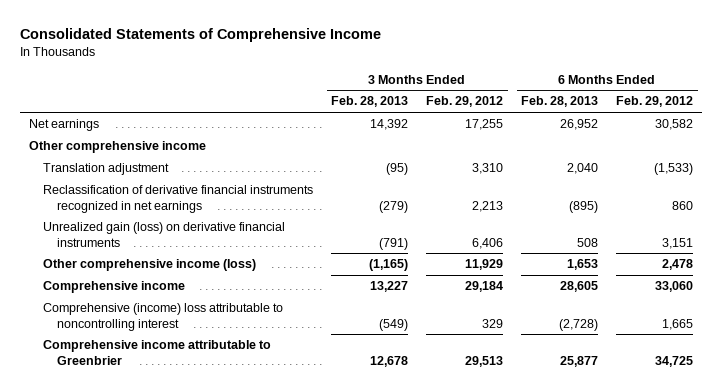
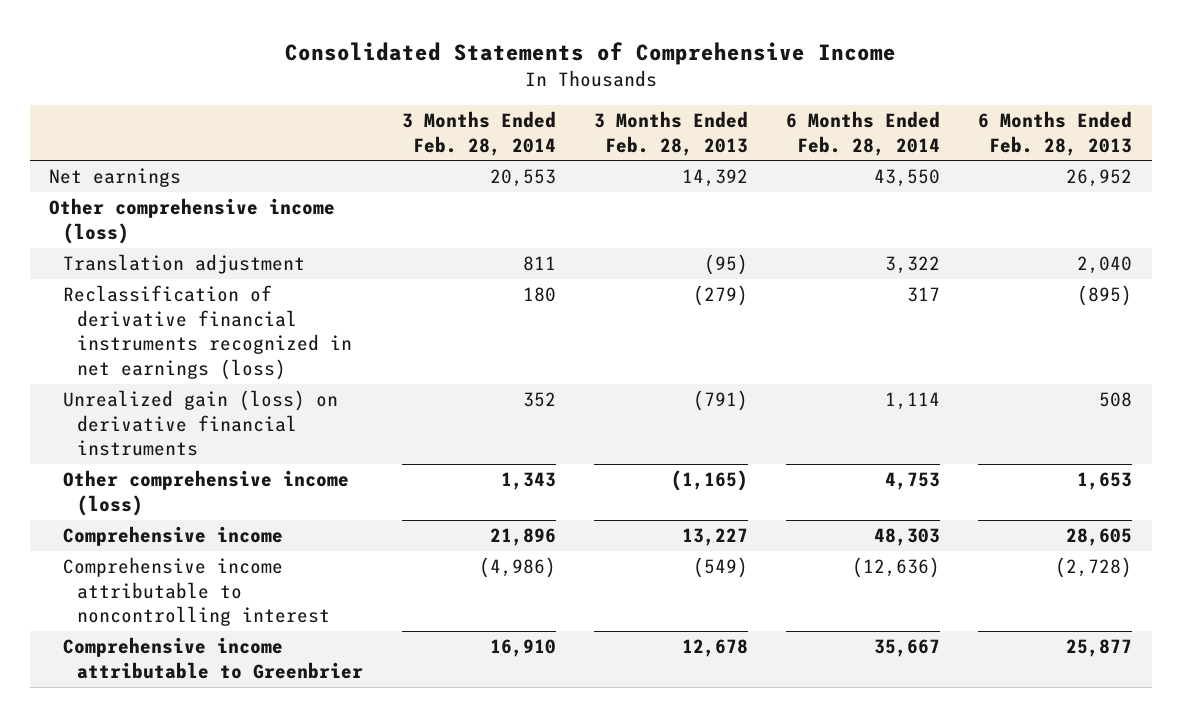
[426,96,504,108] Feb. 29, 2012 -> none
[616,96,694,108] Feb. 29, 2012 -> none
none -> [401,110,556,156] 3 Months Ended Feb. 28, 2014
none -> [786,110,941,156] 6 Months Ended Feb. 28, 2014
[28,141,206,154] Other comprehensive income -> [49,198,336,244] Other comprehensive income (loss)
[43,185,314,213] Reclassification of derivative financial instruments recognized in net earnings -> [63,285,353,380] Reclassification of derivative financial instruments recognized in net earnings (loss)
[43,303,284,331] Comprehensive (income) loss attributable to noncontrolling interest -> [63,557,331,627] Comprehensive income attributable to noncontrolling interest

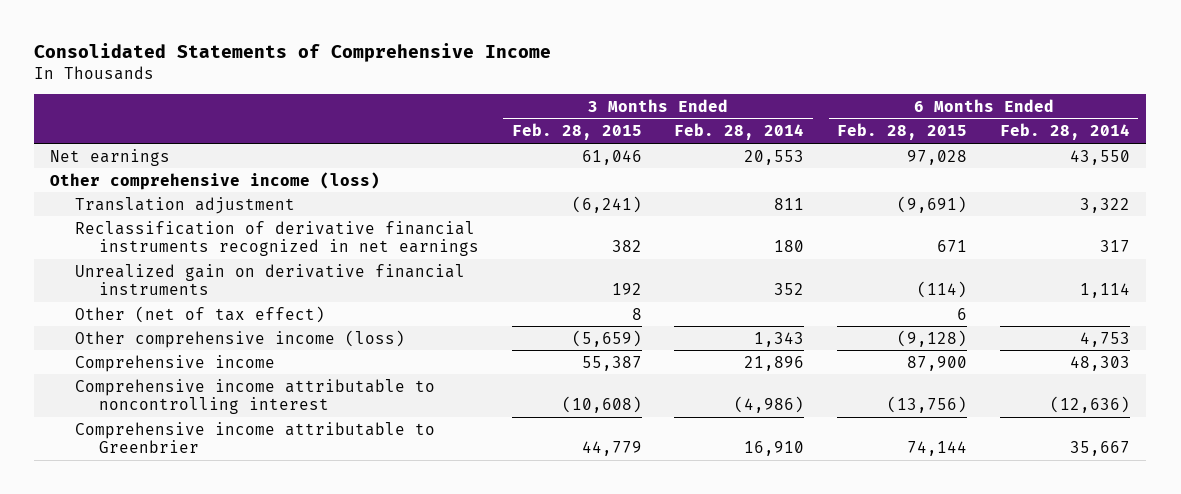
[593,110,748,156] 3 Months Ended Feb. 28, 2013 -> none
[978,110,1133,156] 6 Months Ended Feb. 28, 2013 -> none
none -> [511,123,642,141] Feb. 28, 2015
none -> [837,123,968,141] Feb. 28, 2015
[63,285,353,380] Reclassification of derivative financial instruments recognized in net earnings (loss) -> [74,220,479,256] Reclassification of derivative financial instruments recognized in net earnings
[63,390,339,457] Unrealized gain (loss) on derivative financial instruments -> [74,263,465,295] Unrealized gain on derivative financial instruments
none -> [74,305,325,323] Other (net of tax effect)

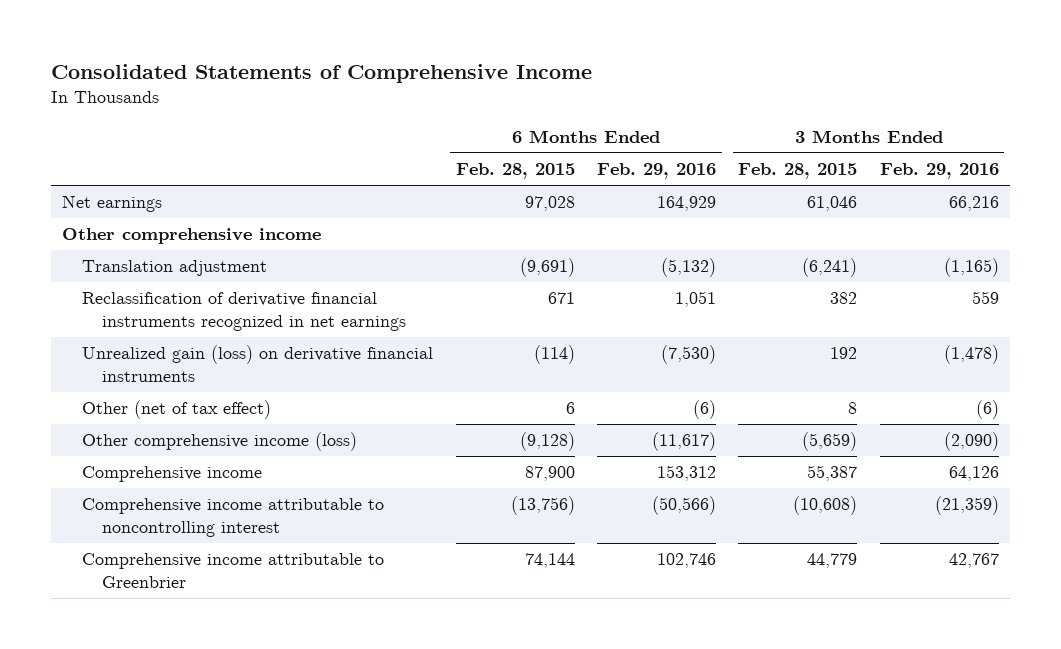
[674,123,805,141] Feb. 28, 2014 -> none
[1000,123,1131,141] Feb. 28, 2014 -> none
none -> [597,163,717,180] Feb. 29, 2016
none -> [879,163,999,180] Feb. 29, 2016
[50,171,381,190] Other comprehensive income (loss) -> [62,228,322,245] Other comprehensive income
[74,263,465,295] Unrealized gain on derivative financial instruments -> [82,345,434,383] Unrealized gain (loss) on derivative financial instruments

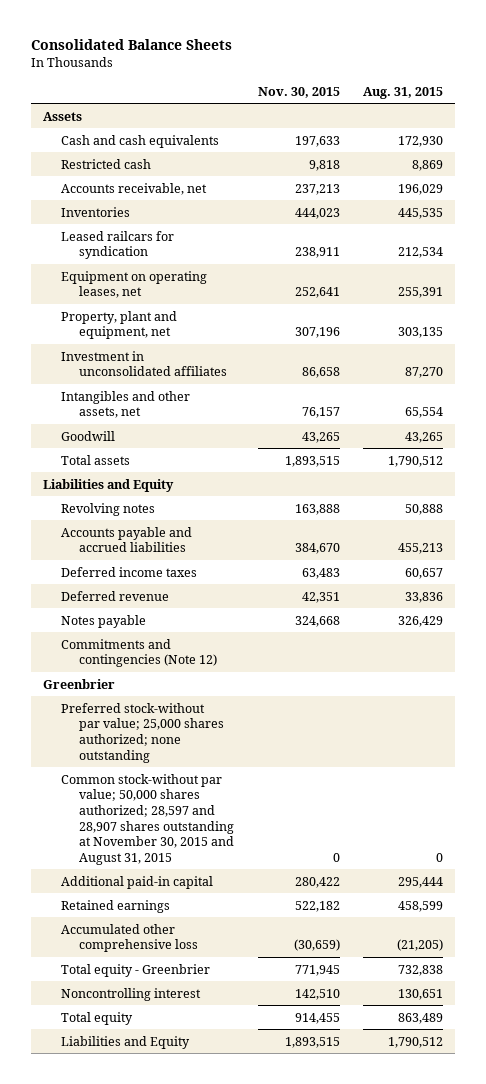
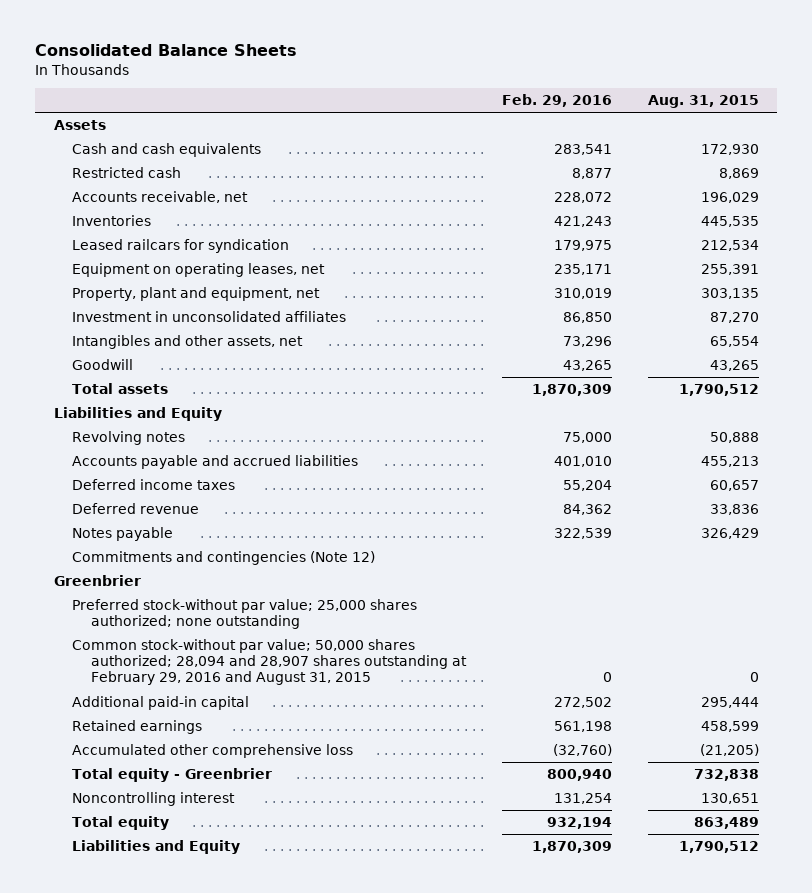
[257,86,340,98] Nov. 30, 2015 -> none
none -> [501,93,612,107] Feb. 29, 2016
[60,773,235,865] Common stock-without par value; 50,000 shares authorized; 28,597 and 28,907 shares outstanding at November 30, 2015 and August 31, 2015 -> [72,638,467,686] Common stock-without par value; 50,000 shares authorized; 28,094 and 28,907 shares outstanding at February 29, 2016 and August 31, 2015

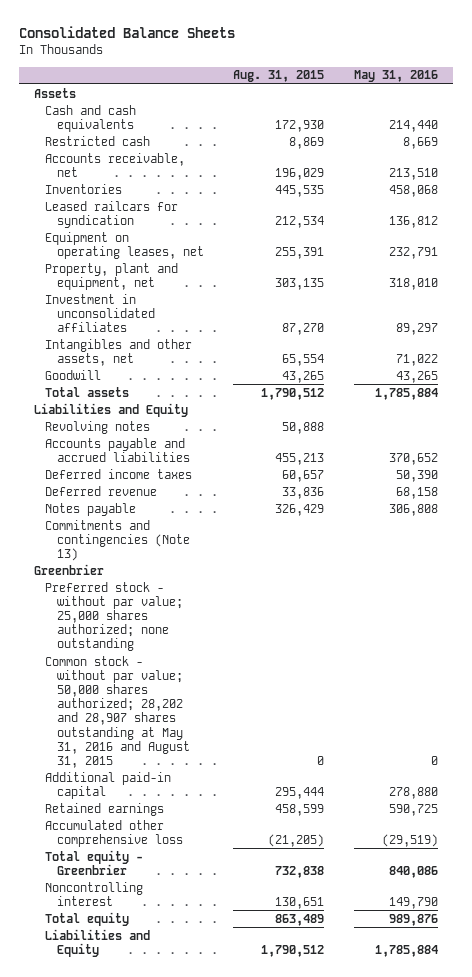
[501,93,612,107] Feb. 29, 2016 -> none
none -> [354,70,439,83] May 31, 2016
[72,550,376,565] Commitments and contingencies (Note 12) -> [45,519,190,562] Commitments and contingencies (Note 13)
[72,598,418,630] Preferred stock-without par value; 25,000 shares authorized; none outstanding -> [45,581,183,652] Preferred stock - without par value; 25,000 shares authorized; none outstanding
[72,638,467,686] Common stock-without par value; 50,000 shares authorized; 28,094 and 28,907 shares outstanding at February 29, 2016 and August 31, 2015 -> [45,655,190,768] Common stock - without par value; 50,000 shares authorized; 28,202 and 28,907 shares outstanding at May 31, 2016 and August 31, 2015

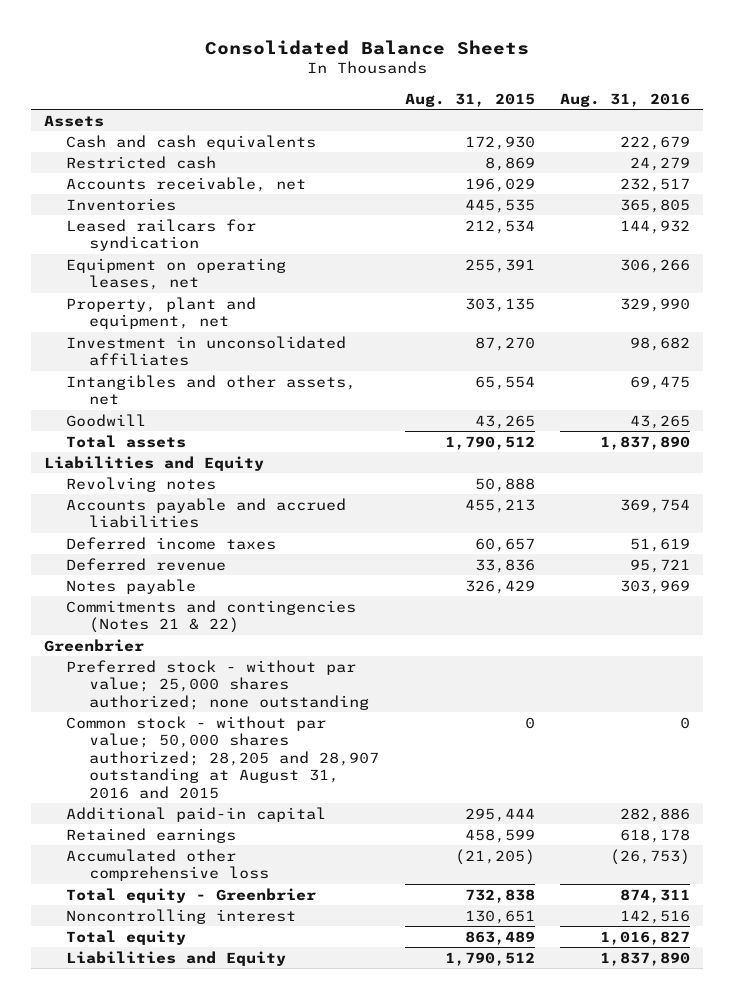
[354,70,439,83] May 31, 2016 -> none
none -> [560,92,691,107] Aug. 31, 2016
[45,519,190,562] Commitments and contingencies (Note 13) -> [66,599,357,634] Commitments and contingencies (Notes 21 & 22)
[45,655,190,768] Common stock - without par value; 50,000 shares authorized; 28,202 and 28,907 shares outstanding at May 31, 2016 and August 31, 2015 -> [66,715,379,800] Common stock - without par value; 50,000 shares authorized; 28,205 and 28,907 outstanding at August 31, 2016 and 2015

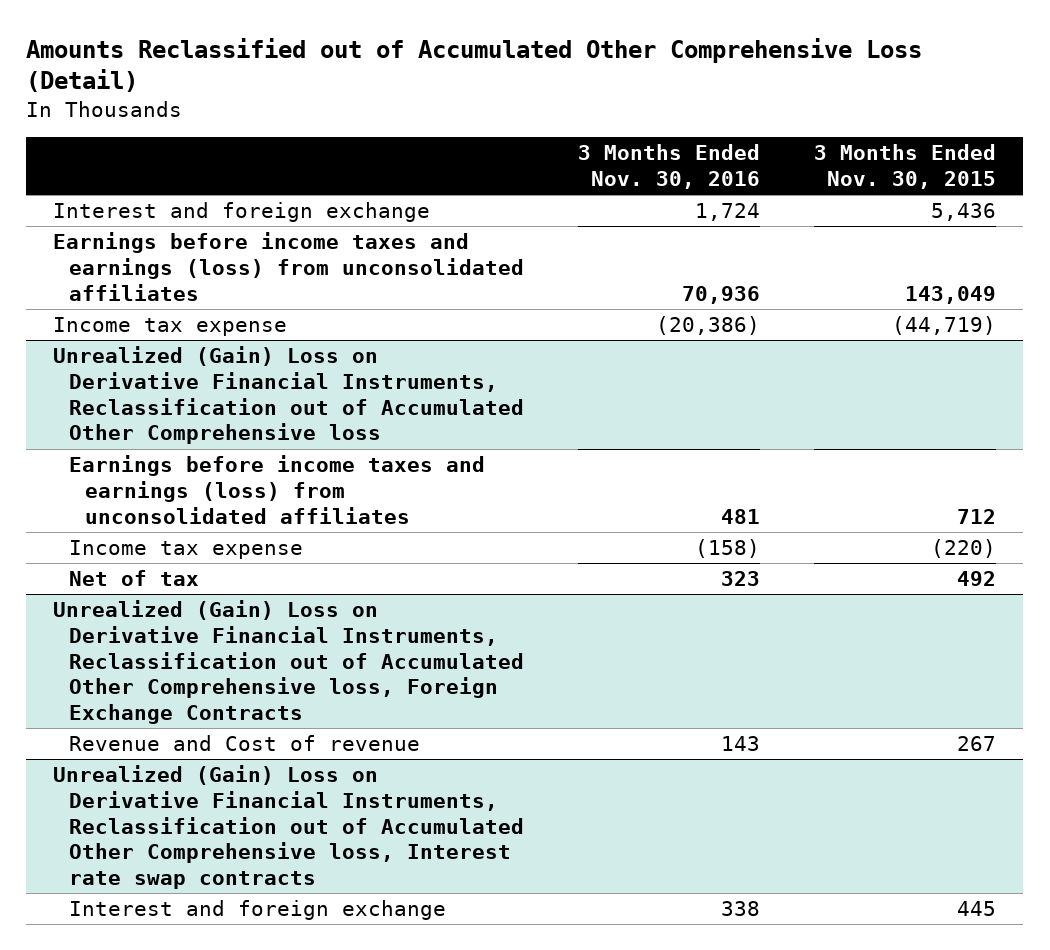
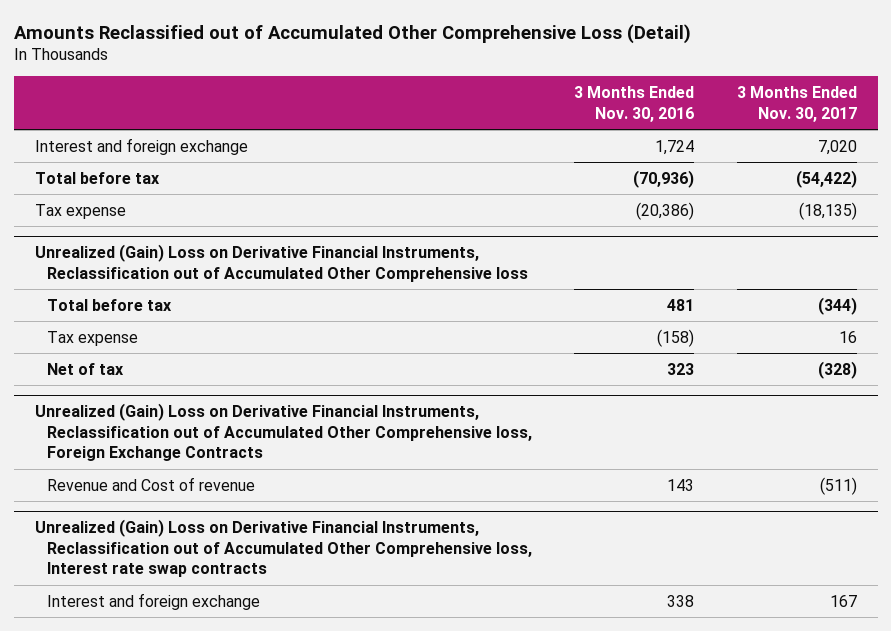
[814,144,997,190] 3 Months Ended Nov. 30, 2015 -> none
none -> [736,86,857,122] 3 Months Ended Nov. 30, 2017
[53,232,525,301] Earnings before income taxes and earnings (loss) from unconsolidated affiliates -> [34,171,160,184] Total before tax
[682,285,761,304] 70,936 -> [633,169,695,188] (70,936)
[53,317,288,337] Income tax expense -> [34,203,126,219] Tax expense
[69,455,486,524] Earnings before income taxes and earnings (loss) from unconsolidated affiliates -> [47,298,173,311] Total before tax
[69,540,304,560] Income tax expense -> [47,330,139,346] Tax expense

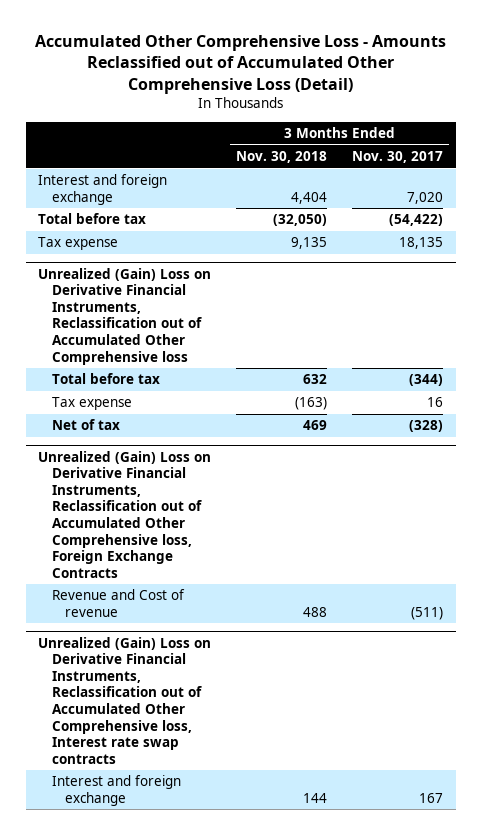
[13,23,691,44] Amounts Reclassified out of Accumulated Other Comprehensive Loss (Detail) -> [34,35,446,94] Accumulated Other Comprehensive Loss - Amounts Reclassified out of Accumulated Other Comprehensive Loss (Detail)
[574,86,695,122] 3 Months Ended Nov. 30, 2016 -> none
none -> [236,151,328,164] Nov. 30, 2018
[798,201,857,220] (18,135) -> [399,237,444,250] 18,135

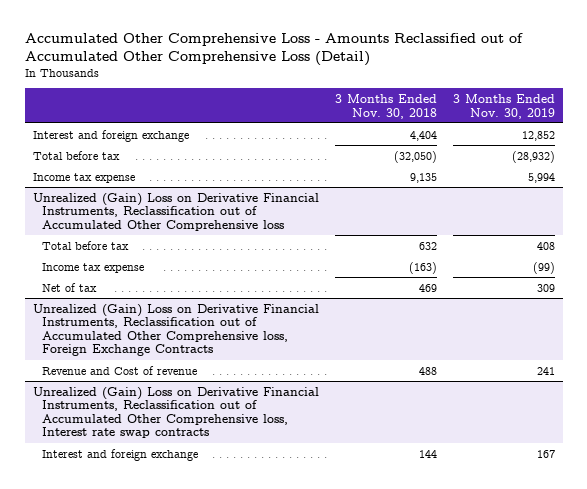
[352,151,444,164] Nov. 30, 2017 -> none
none -> [452,93,555,119] 3 Months Ended Nov. 30, 2019
[38,237,119,251] Tax expense -> [32,172,135,183] Income tax expense
[51,397,132,411] Tax expense -> [42,262,145,273] Income tax expense

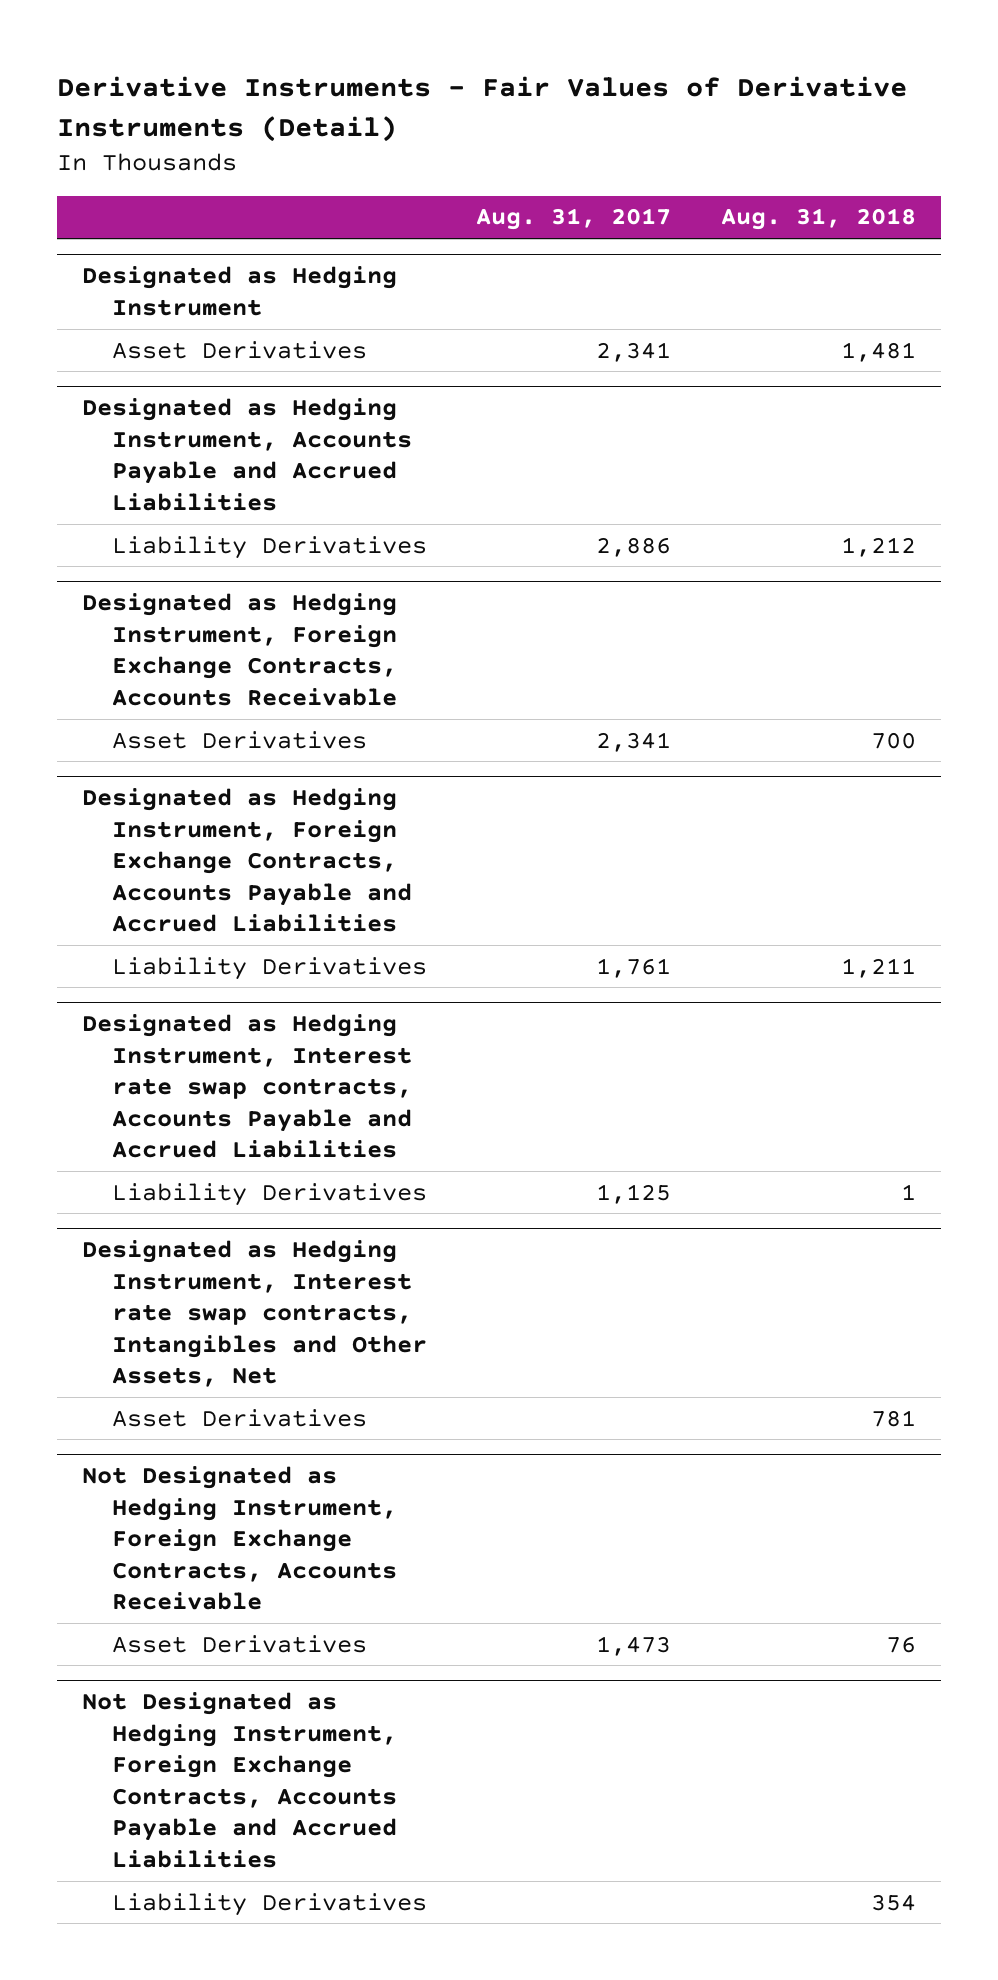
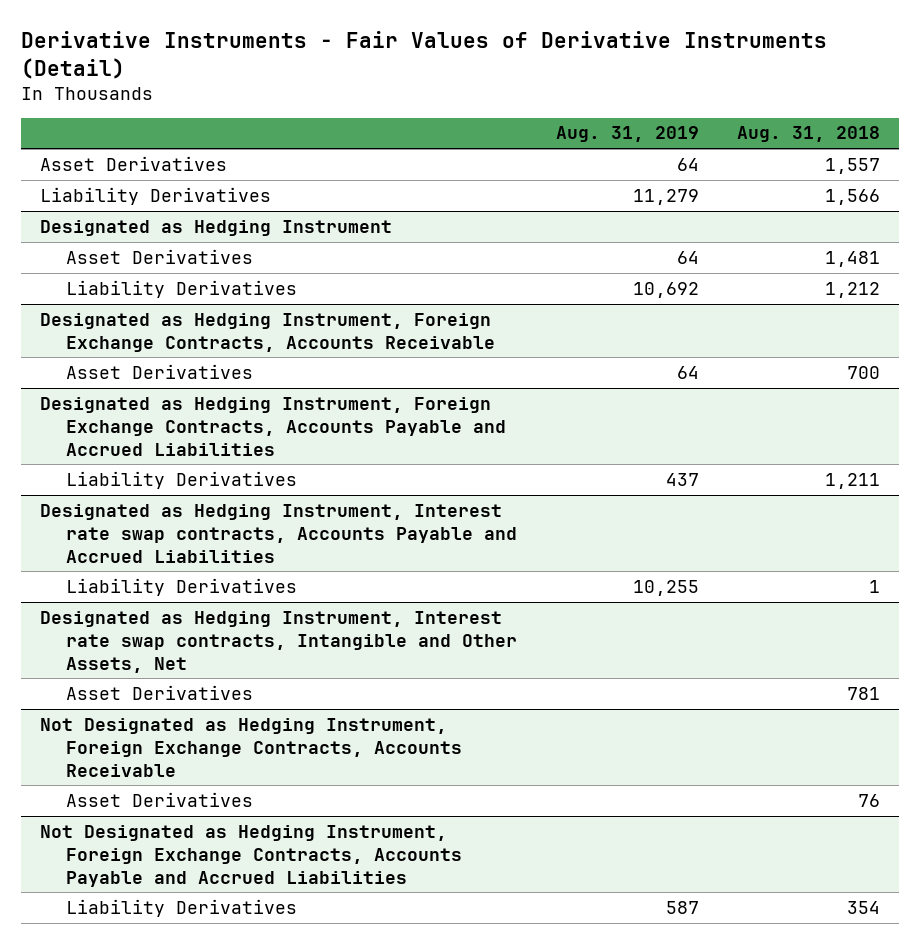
[476,208,672,231] Aug. 31, 2017 -> none
none -> [555,126,699,143] Aug. 31, 2019
none -> [39,155,227,171] Asset Derivatives
none -> [39,186,271,205] Liability Derivatives
[81,398,412,511] Designated as Hedging Instrument, Accounts Payable and Accrued Liabilities -> none
[81,1240,427,1388] Designated as Hedging Instrument, Interest rate swap contracts, Intangibles and Other Assets, Net -> [39,610,518,673] Designated as Hedging Instrument, Interest rate swap contracts, Intangible and Other Assets, Net

